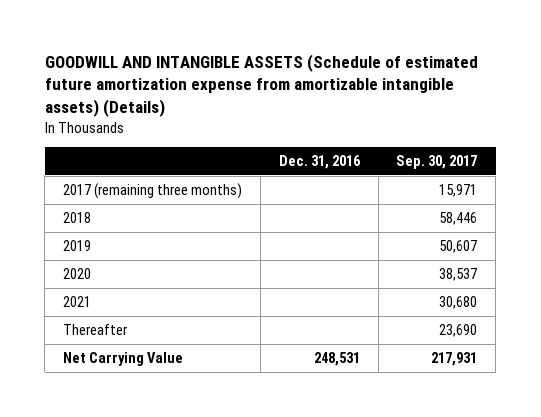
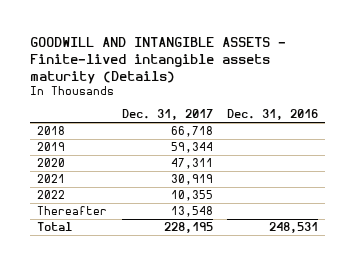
[44,53,478,117] GOODWILL AND INTANGIBLE ASSETS (Schedule of estimated future amortization expense from amortizable intangible assets) (Details) -> [29,36,286,84] GOODWILL AND INTANGIBLE ASSETS - Finite-lived intangible assets maturity (Details)
[396,155,478,170] Sep. 30, 2017 -> none
none -> [121,109,213,121] Dec. 31, 2017
[63,182,243,199] 2017 (remaining three months) -> none
none -> [37,190,66,200] 2022
[63,351,184,366] Net Carrying Value -> [37,222,73,232] Total

